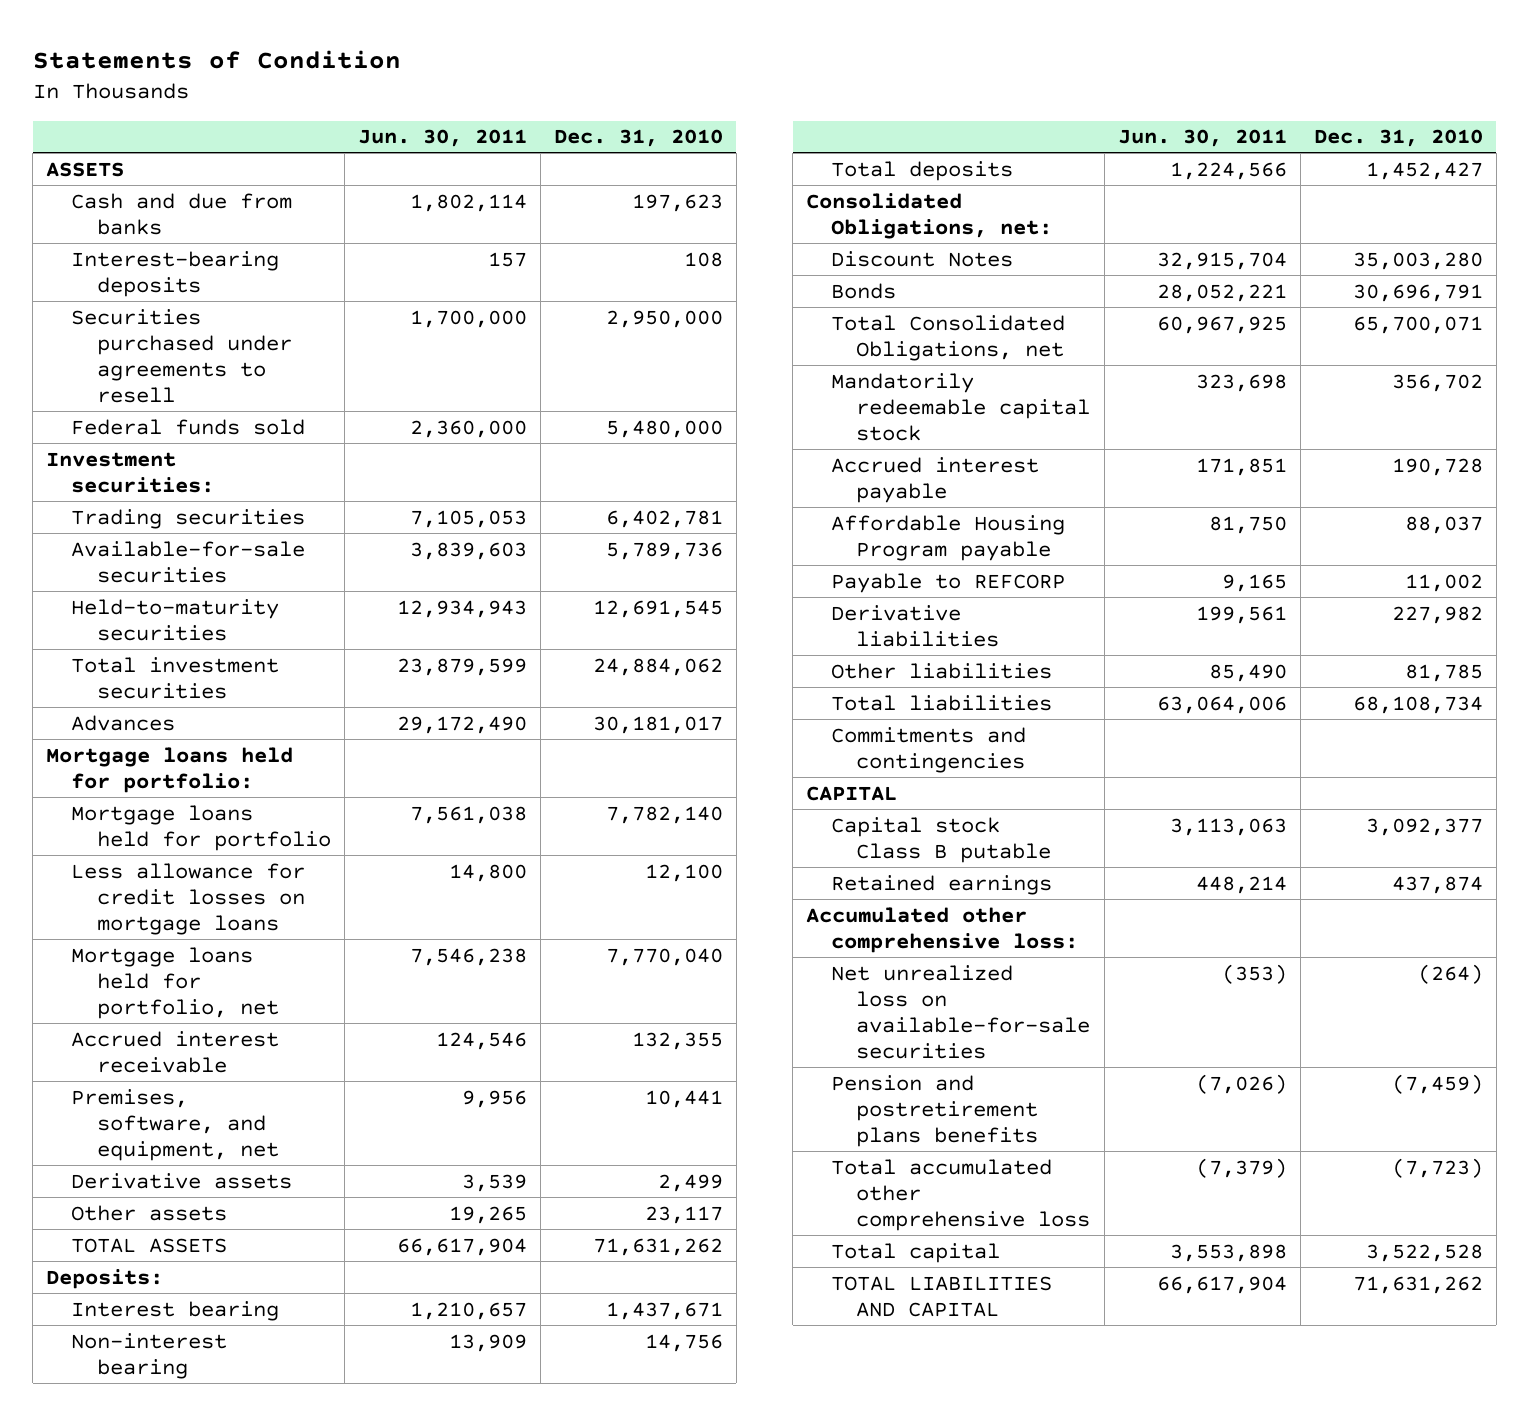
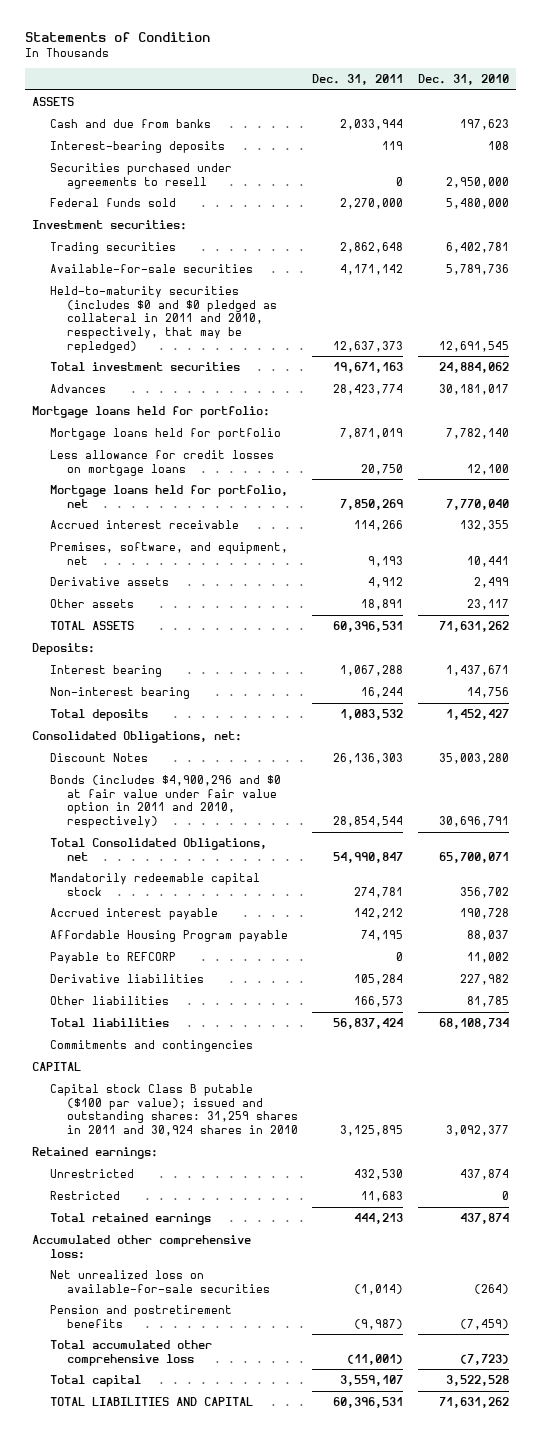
[357,129,527,148] Jun. 30, 2011 -> none
none -> [312,74,404,86] Dec. 31, 2011
[71,598,280,641] Held-to-maturity securities -> [49,286,278,353] Held-to-maturity securities (includes $0 and $0 pledged as collateral in 2011 and 2010, respectively, that may be repledged)
[831,282,897,299] Bonds -> [49,775,281,829] Bonds (includes $4,900,296 and $0 at fair value under fair value option in 2011 and 2010, respectively)
[831,816,1052,863] Capital stock Class B putable -> [49,1084,299,1137] Capital stock Class B putable ($100 par value); issued and outstanding shares: 31,259 shares in 2011 and 30,924 shares in 2010
none -> [32,1147,159,1160] Retained earnings:
none -> [49,1169,134,1179] Unrestricted
none -> [49,1191,120,1201] Restricted
[831,874,1053,895] Retained earnings -> [49,1213,211,1226] Total retained earnings
[831,1074,1039,1147] Pension and postretirement plans benefits -> [49,1305,232,1328] Pension and postretirement benefits

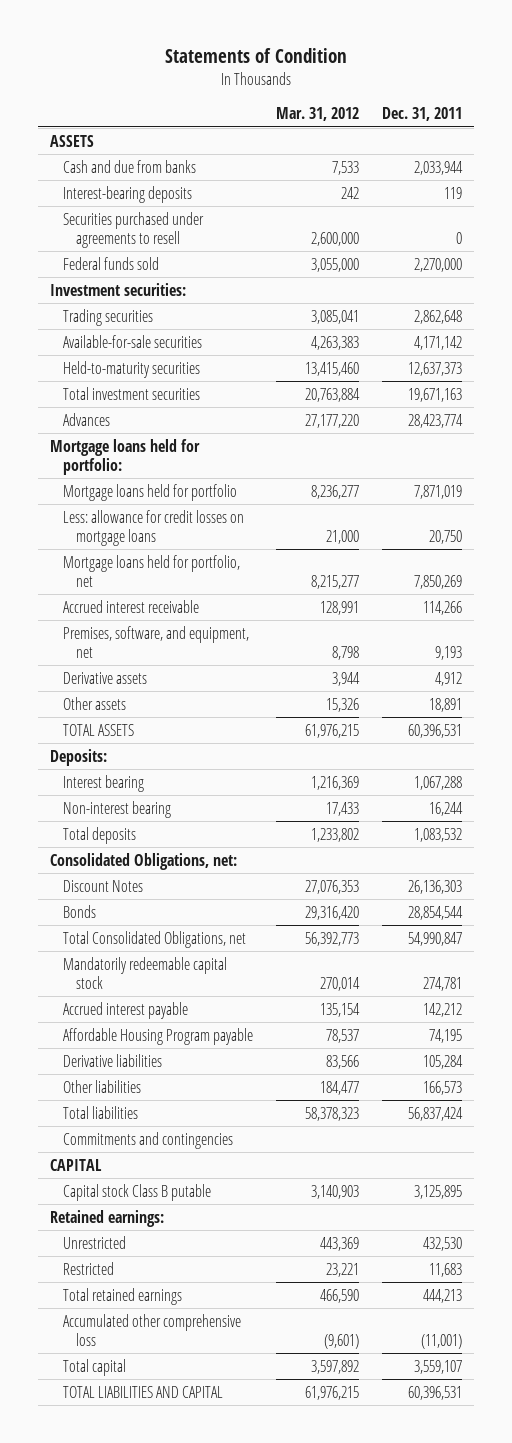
[417,74,509,86] Dec. 31, 2010 -> none
none -> [276,107,360,122] Mar. 31, 2012
[49,286,278,353] Held-to-maturity securities (includes $0 and $0 pledged as collateral in 2011 and 2010, respectively, that may be repledged) -> [63,360,201,378] Held-to-maturity securities
[49,450,274,476] Less allowance for credit losses on mortgage loans -> [63,509,245,547] Less: allowance for credit losses on mortgage loans
[49,775,281,829] Bonds (includes $4,900,296 and $0 at fair value under fair value option in 2011 and 2010, respectively) -> [63,904,97,918] Bonds
[49,952,176,965] Payable to REFCORP -> none
[49,1084,299,1137] Capital stock Class B putable ($100 par value); issued and outstanding shares: 31,259 shares in 2011 and 30,924 shares in 2010 -> [63,1183,212,1201] Capital stock Class B putable
[32,1235,252,1259] Accumulated other comprehensive loss: -> none
[49,1270,271,1293] Net unrealized loss on available-for-sale securities -> none
[49,1305,232,1328] Pension and postretirement benefits -> none
[49,1340,212,1366] Total accumulated other comprehensive loss -> [63,1313,242,1347] Accumulated other comprehensive loss

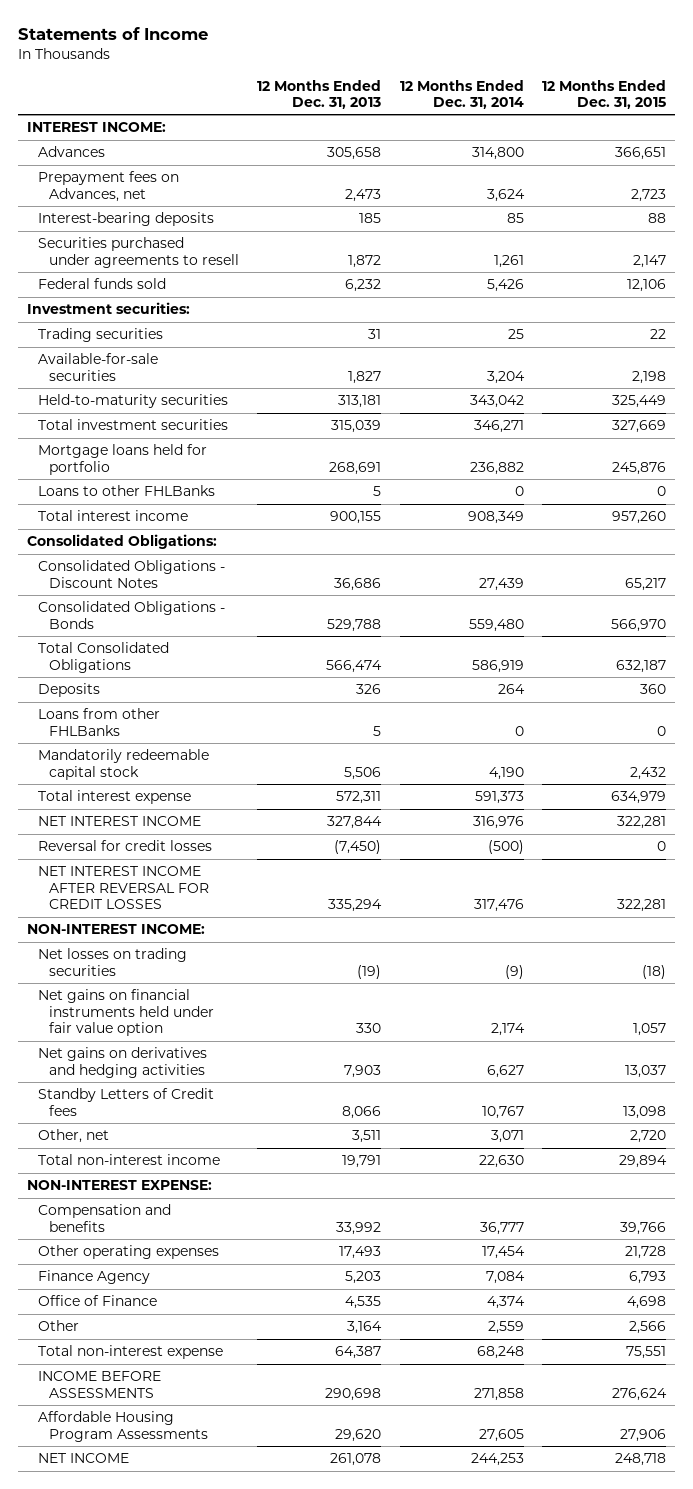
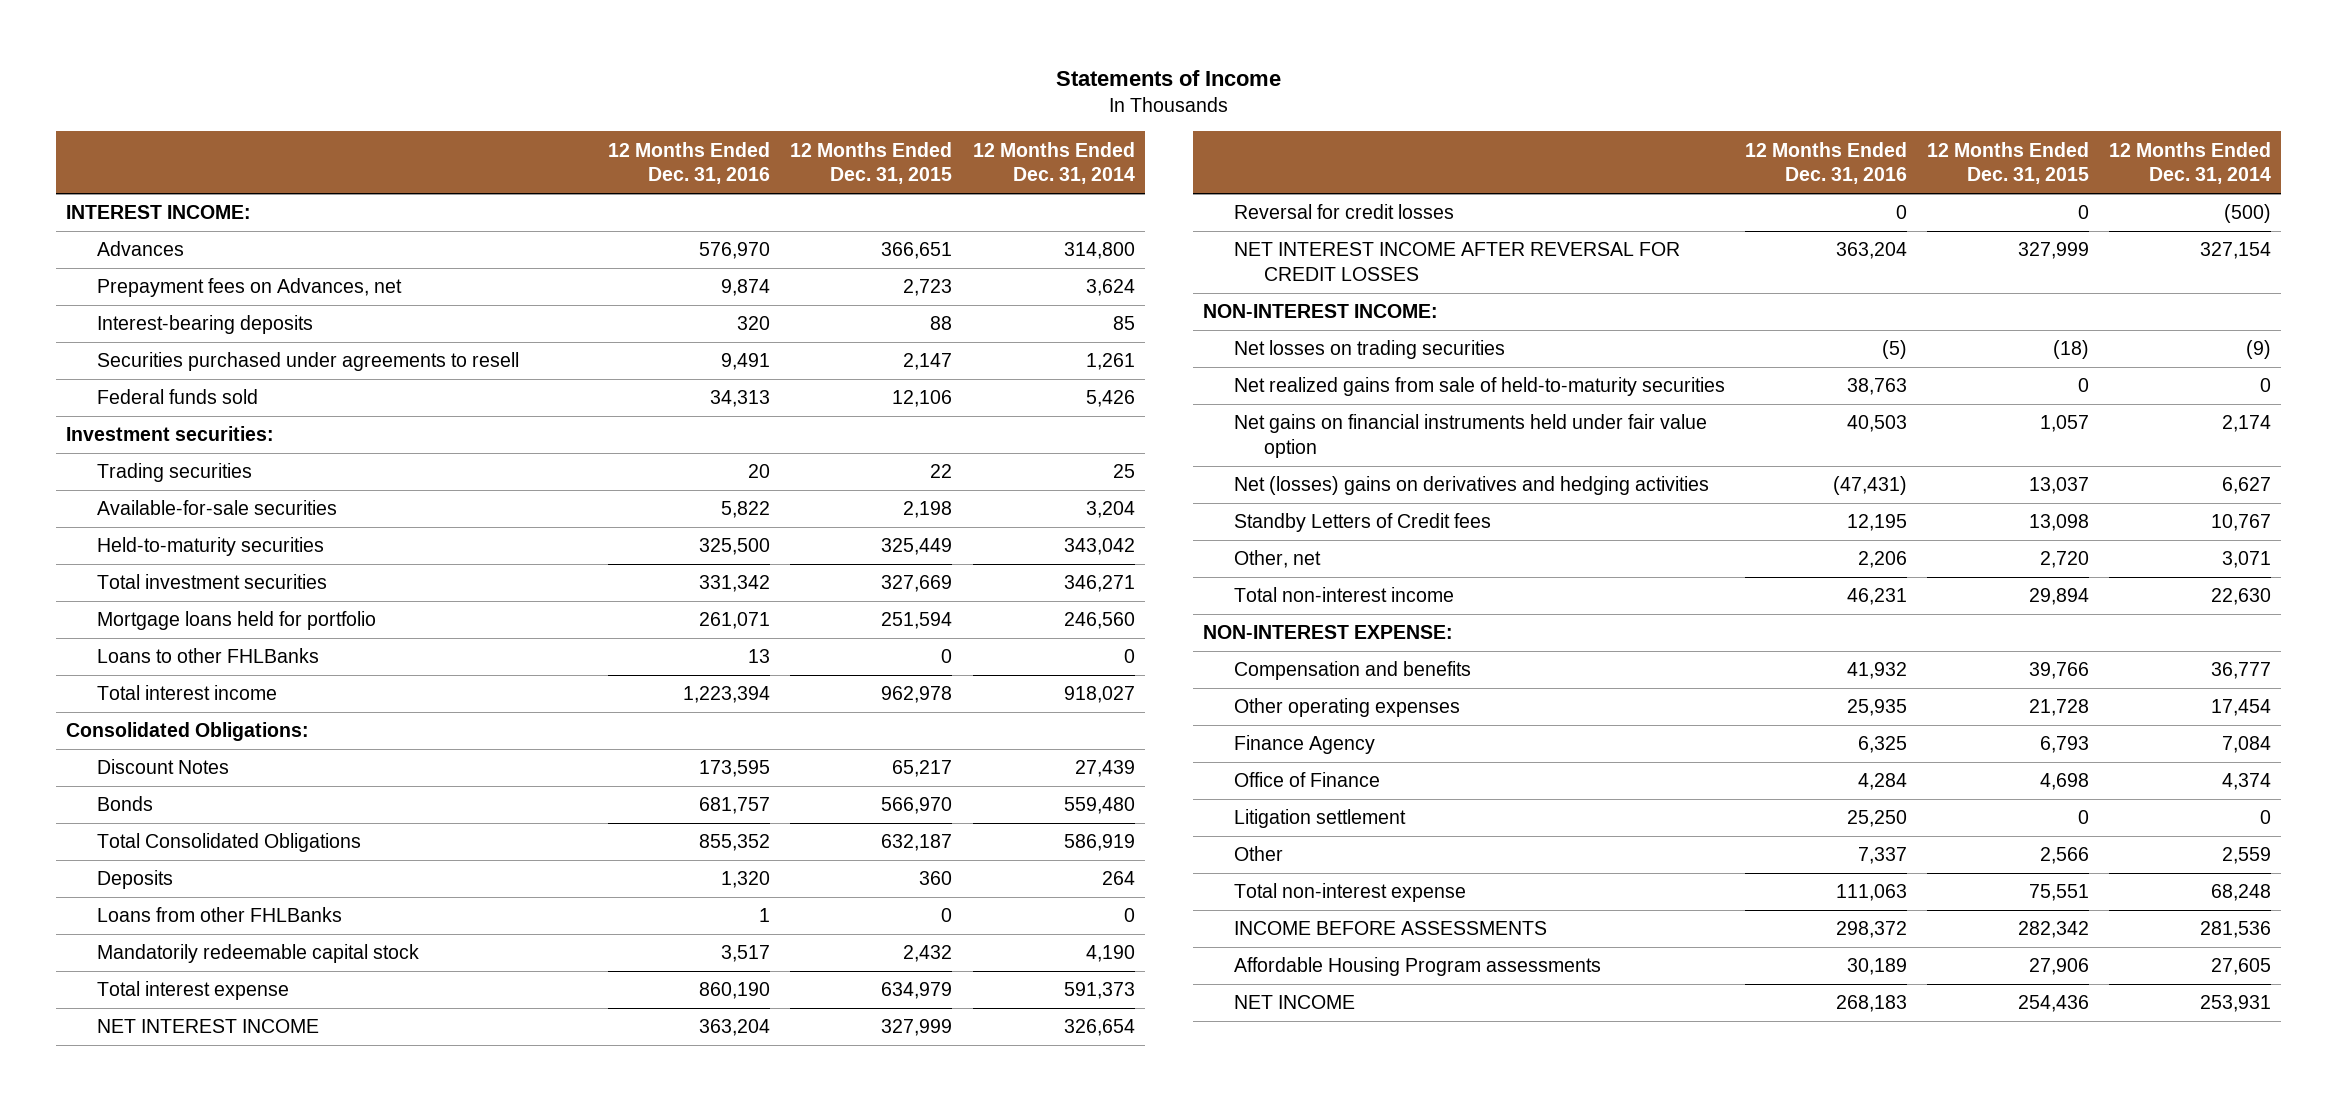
[257,79,382,110] 12 Months Ended Dec. 31, 2013 -> none
none -> [608,141,771,185] 12 Months Ended Dec. 31, 2016
[469,461,524,475] 236,882 -> [1063,612,1135,630] 246,560
[611,461,666,475] 245,876 -> [881,612,953,630] 251,594
[467,511,524,525] 908,349 -> [1063,686,1135,704] 918,027
[611,511,666,525] 957,260 -> [881,686,953,704] 962,978
[38,560,226,588] Consolidated Obligations - Discount Notes -> [96,759,229,775] Discount Notes
[38,601,226,629] Consolidated Obligations - Bonds -> [96,796,153,812] Bonds
[472,816,524,830] 316,976 -> [1063,1019,1135,1037] 326,654
[616,816,666,830] 322,281 -> [881,1019,953,1037] 327,999
[473,899,524,913] 317,476 -> [2200,242,2272,260] 327,154
[616,899,666,913] 322,281 -> [2017,242,2089,260] 327,999
none -> [1233,377,1725,397] Net realized gains from sale of held-to-maturity securities
[38,1047,208,1078] Net gains on derivatives and hedging activities -> [1233,476,1709,496] Net (losses) gains on derivatives and hedging activities
none -> [1233,809,1406,829] Litigation settlement
[473,1387,524,1401] 271,858 -> [2200,921,2272,939] 281,536
[611,1387,667,1401] 276,624 -> [2017,921,2089,939] 282,342
[38,1411,209,1442] Affordable Housing Program Assessments -> [1233,957,1601,977] Affordable Housing Program assessments
[470,1453,524,1467] 244,253 -> [2200,995,2272,1013] 253,931
[614,1453,666,1467] 248,718 -> [2017,995,2089,1013] 254,436

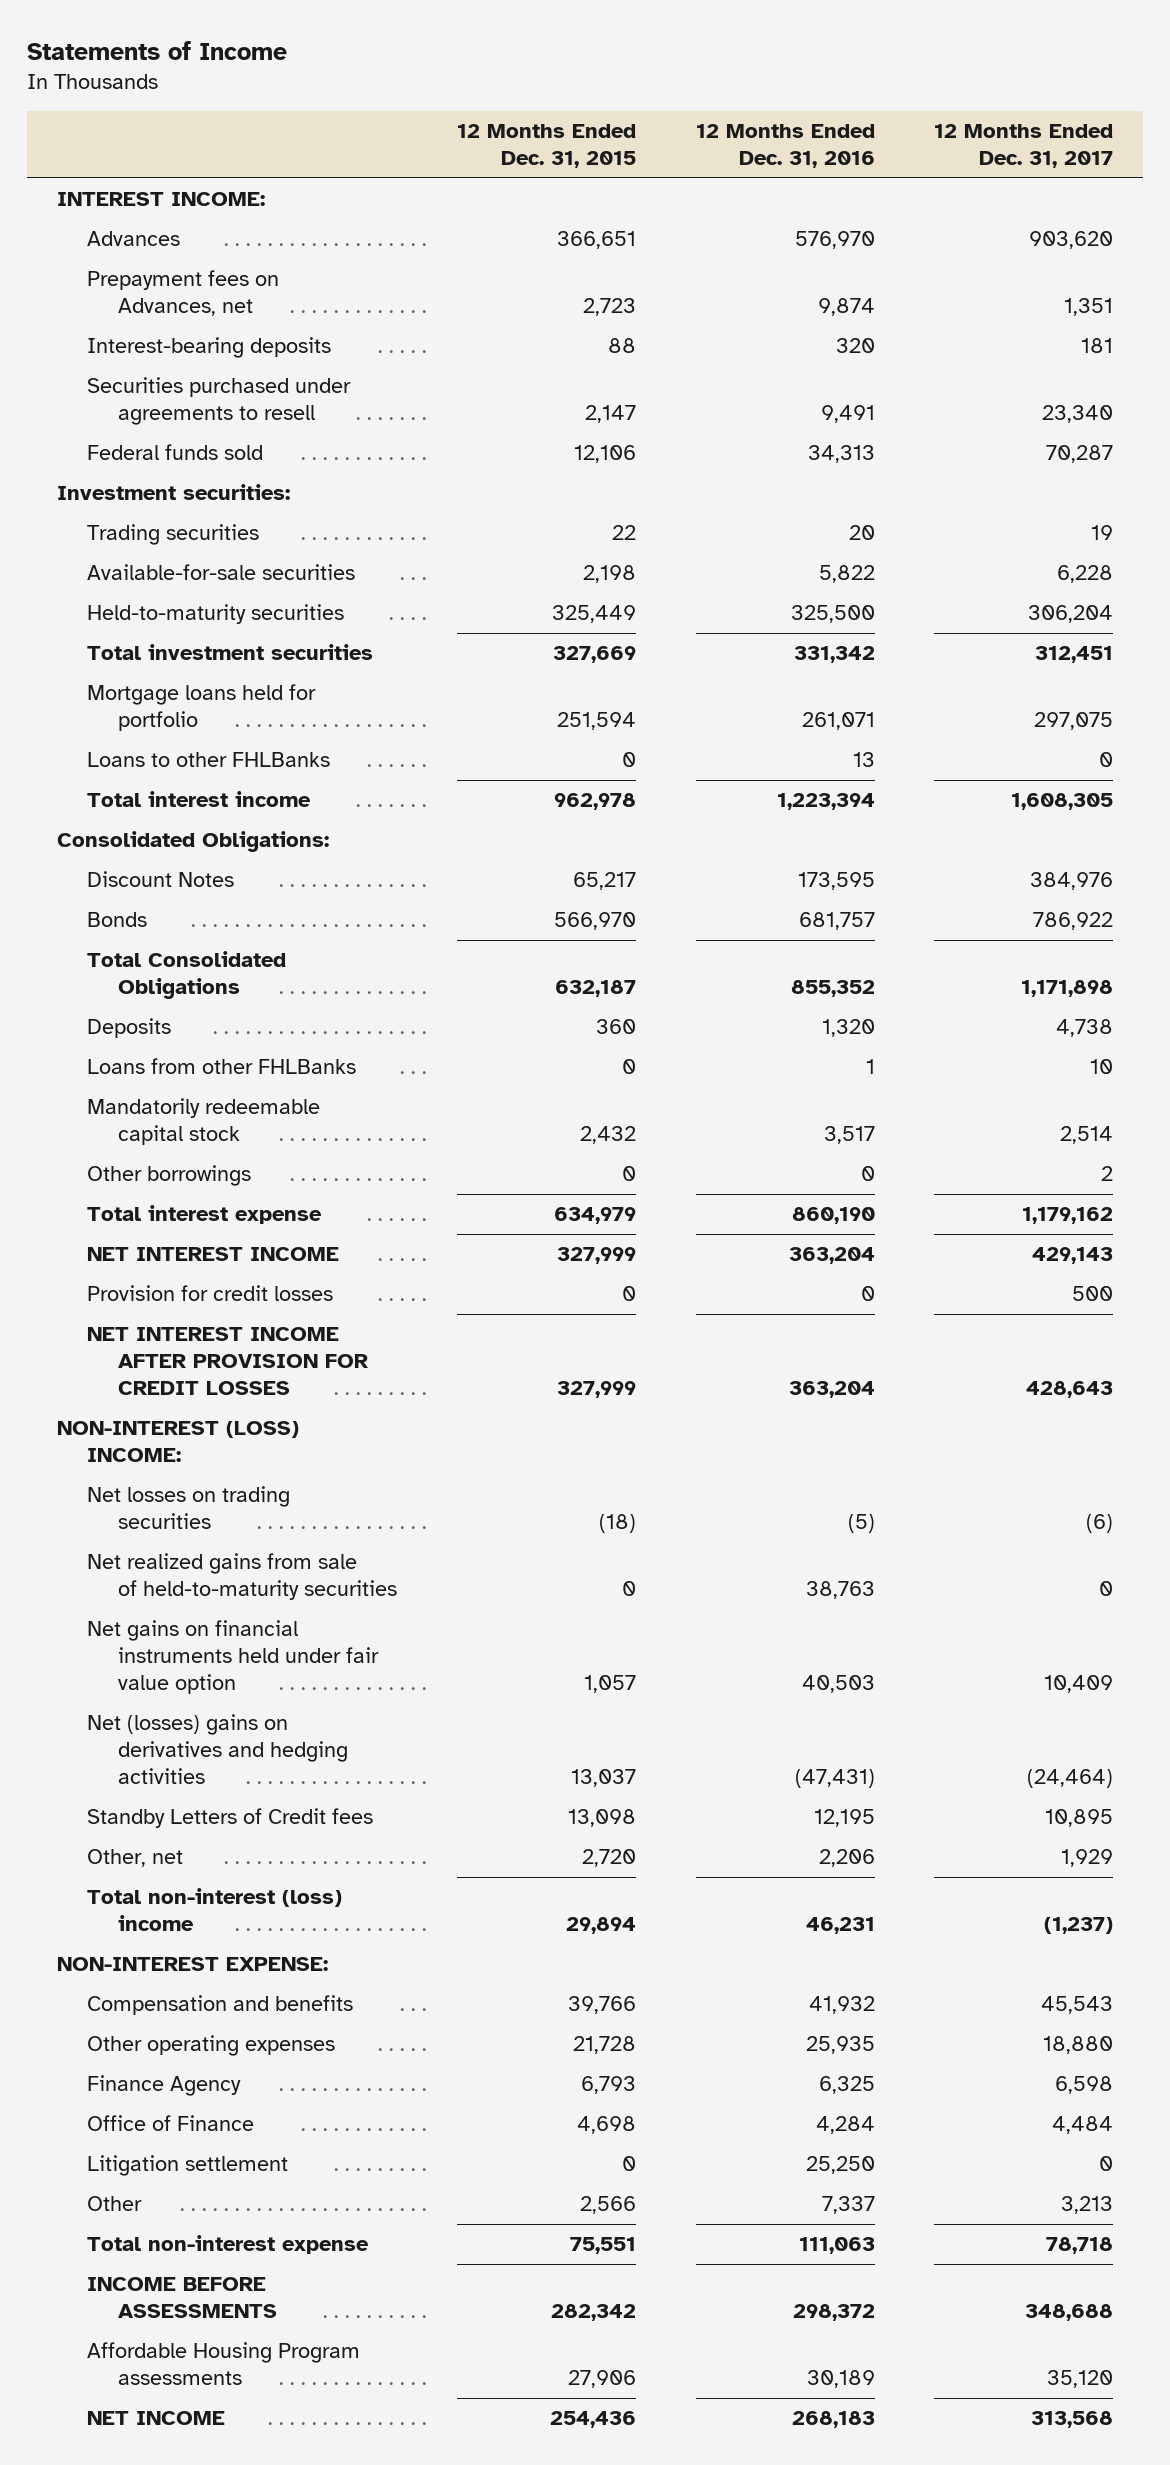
[972,141,1135,185] 12 Months Ended Dec. 31, 2014 -> none
none -> [934,123,1114,168] 12 Months Ended Dec. 31, 2017
none -> [87,1165,252,1187] Other borrowings
[1233,204,1454,220] Reversal for credit losses -> [87,1285,334,1302] Provision for credit losses
[1233,242,1680,281] NET INTEREST INCOME AFTER REVERSAL FOR CREDIT LOSSES -> [87,1327,370,1396] NET INTEREST INCOME AFTER PROVISION FOR CREDIT LOSSES
[1202,304,1438,319] NON-INTEREST INCOME: -> [56,1421,299,1463] NON-INTEREST (LOSS) INCOME:
[1233,587,1454,603] Total non-interest income -> [87,1888,343,1932] Total non-interest (loss) income

